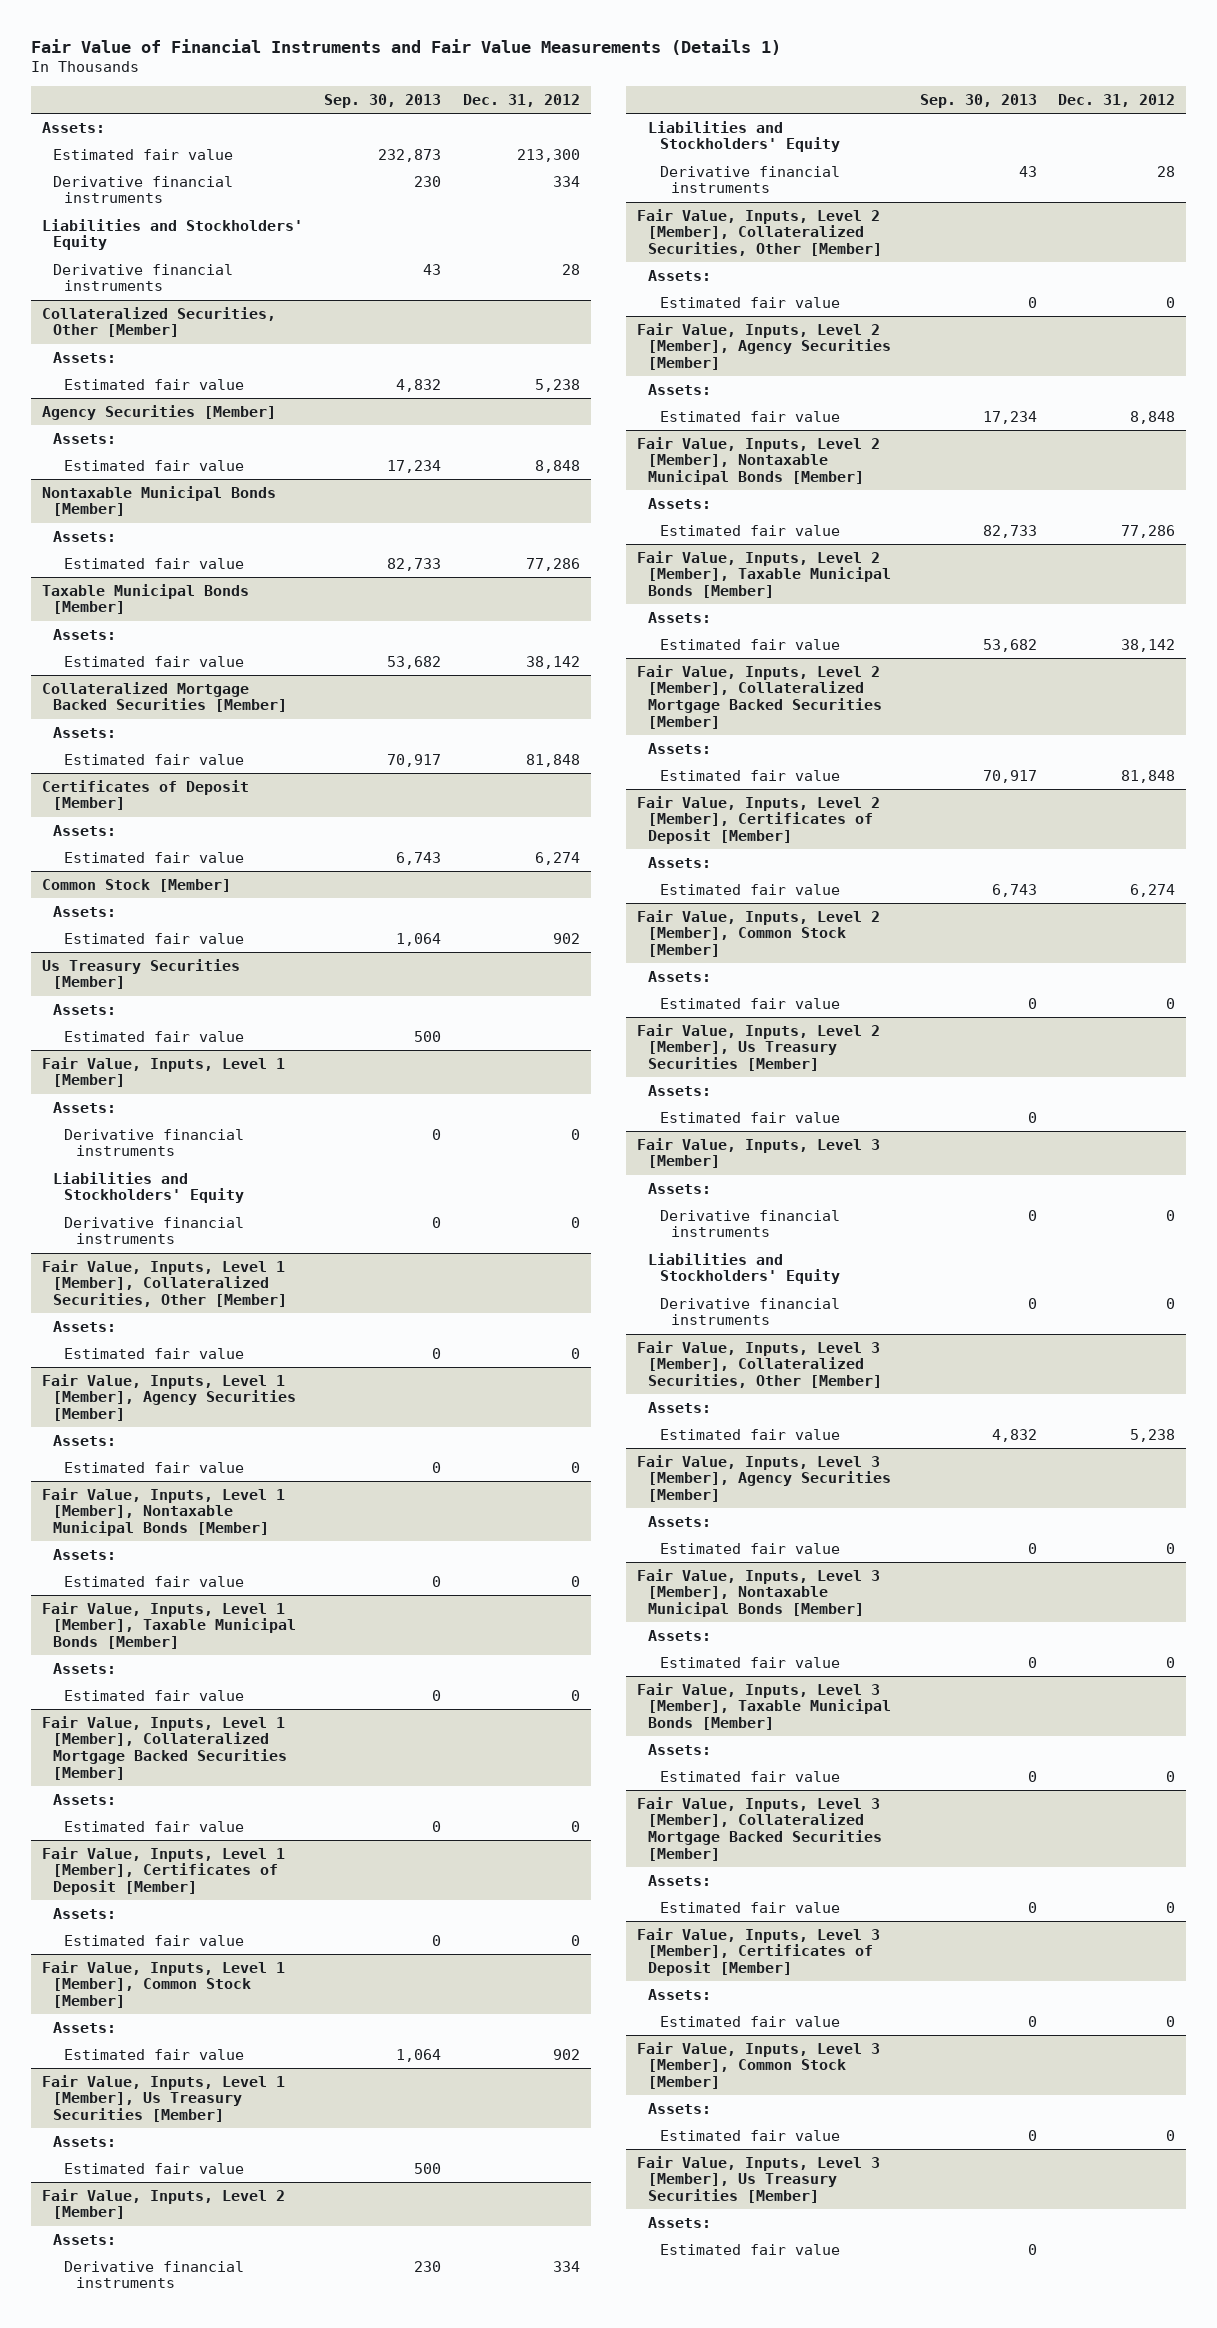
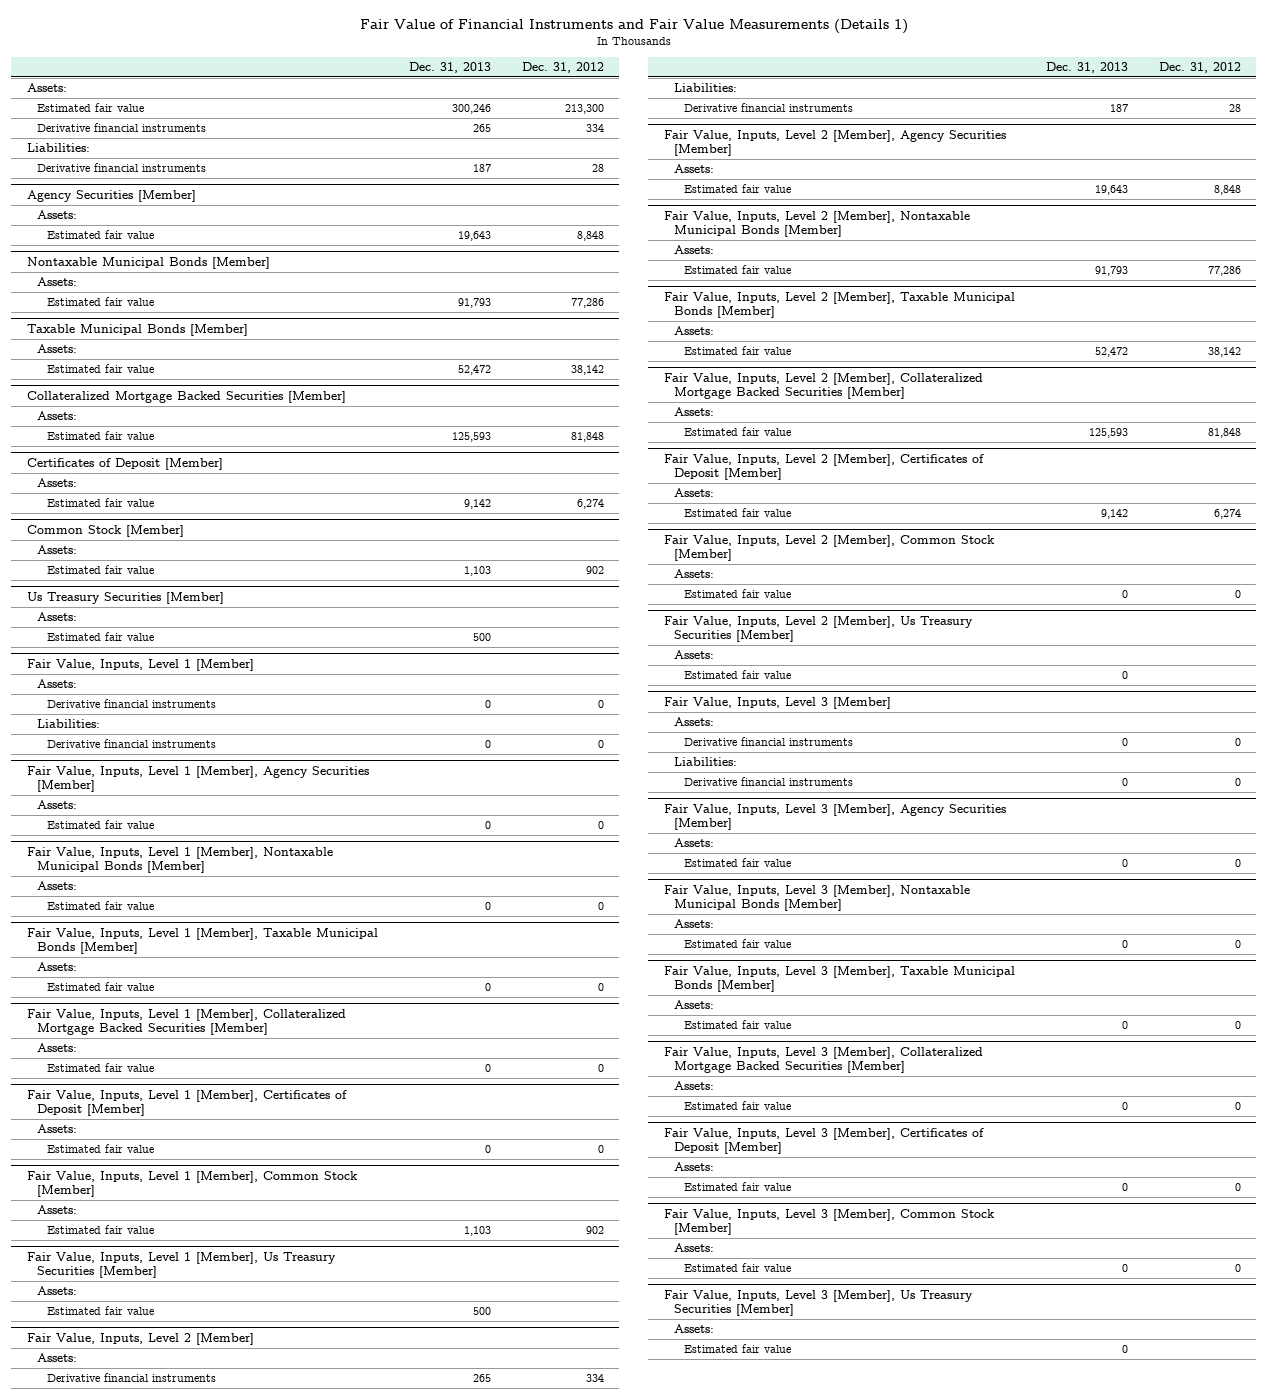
[324,94,442,109] Sep. 30, 2013 -> none
none -> [408,61,491,73] Dec. 31, 2013
[41,218,303,251] Liabilities and Stockholders' Equity -> [26,143,90,153] Liabilities:
[41,306,276,338] Collateralized Securities, Other [Member] -> none
[52,351,116,363] Assets: -> none
[64,378,245,390] Estimated fair value -> none
[52,1171,245,1204] Liabilities and Stockholders' Equity -> [36,719,100,729] Liabilities:
[41,1259,287,1308] Fair Value, Inputs, Level 1 [Member], Collateralized Securities, Other [Member] -> none
[52,1320,116,1332] Assets: -> none
[64,1347,245,1359] Estimated fair value -> none
[648,120,840,153] Liabilities and Stockholders' Equity -> [673,83,737,93] Liabilities:
[637,208,883,257] Fair Value, Inputs, Level 2 [Member], Collateralized Securities, Other [Member] -> none
[648,269,712,281] Assets: -> none
[659,296,840,308] Estimated fair value -> none
[648,1252,840,1285] Liabilities and Stockholders' Equity -> [673,757,737,767] Liabilities:
[637,1340,883,1389] Fair Value, Inputs, Level 3 [Member], Collateralized Securities, Other [Member] -> none
[648,1401,712,1413] Assets: -> none
[659,1428,840,1440] Estimated fair value -> none

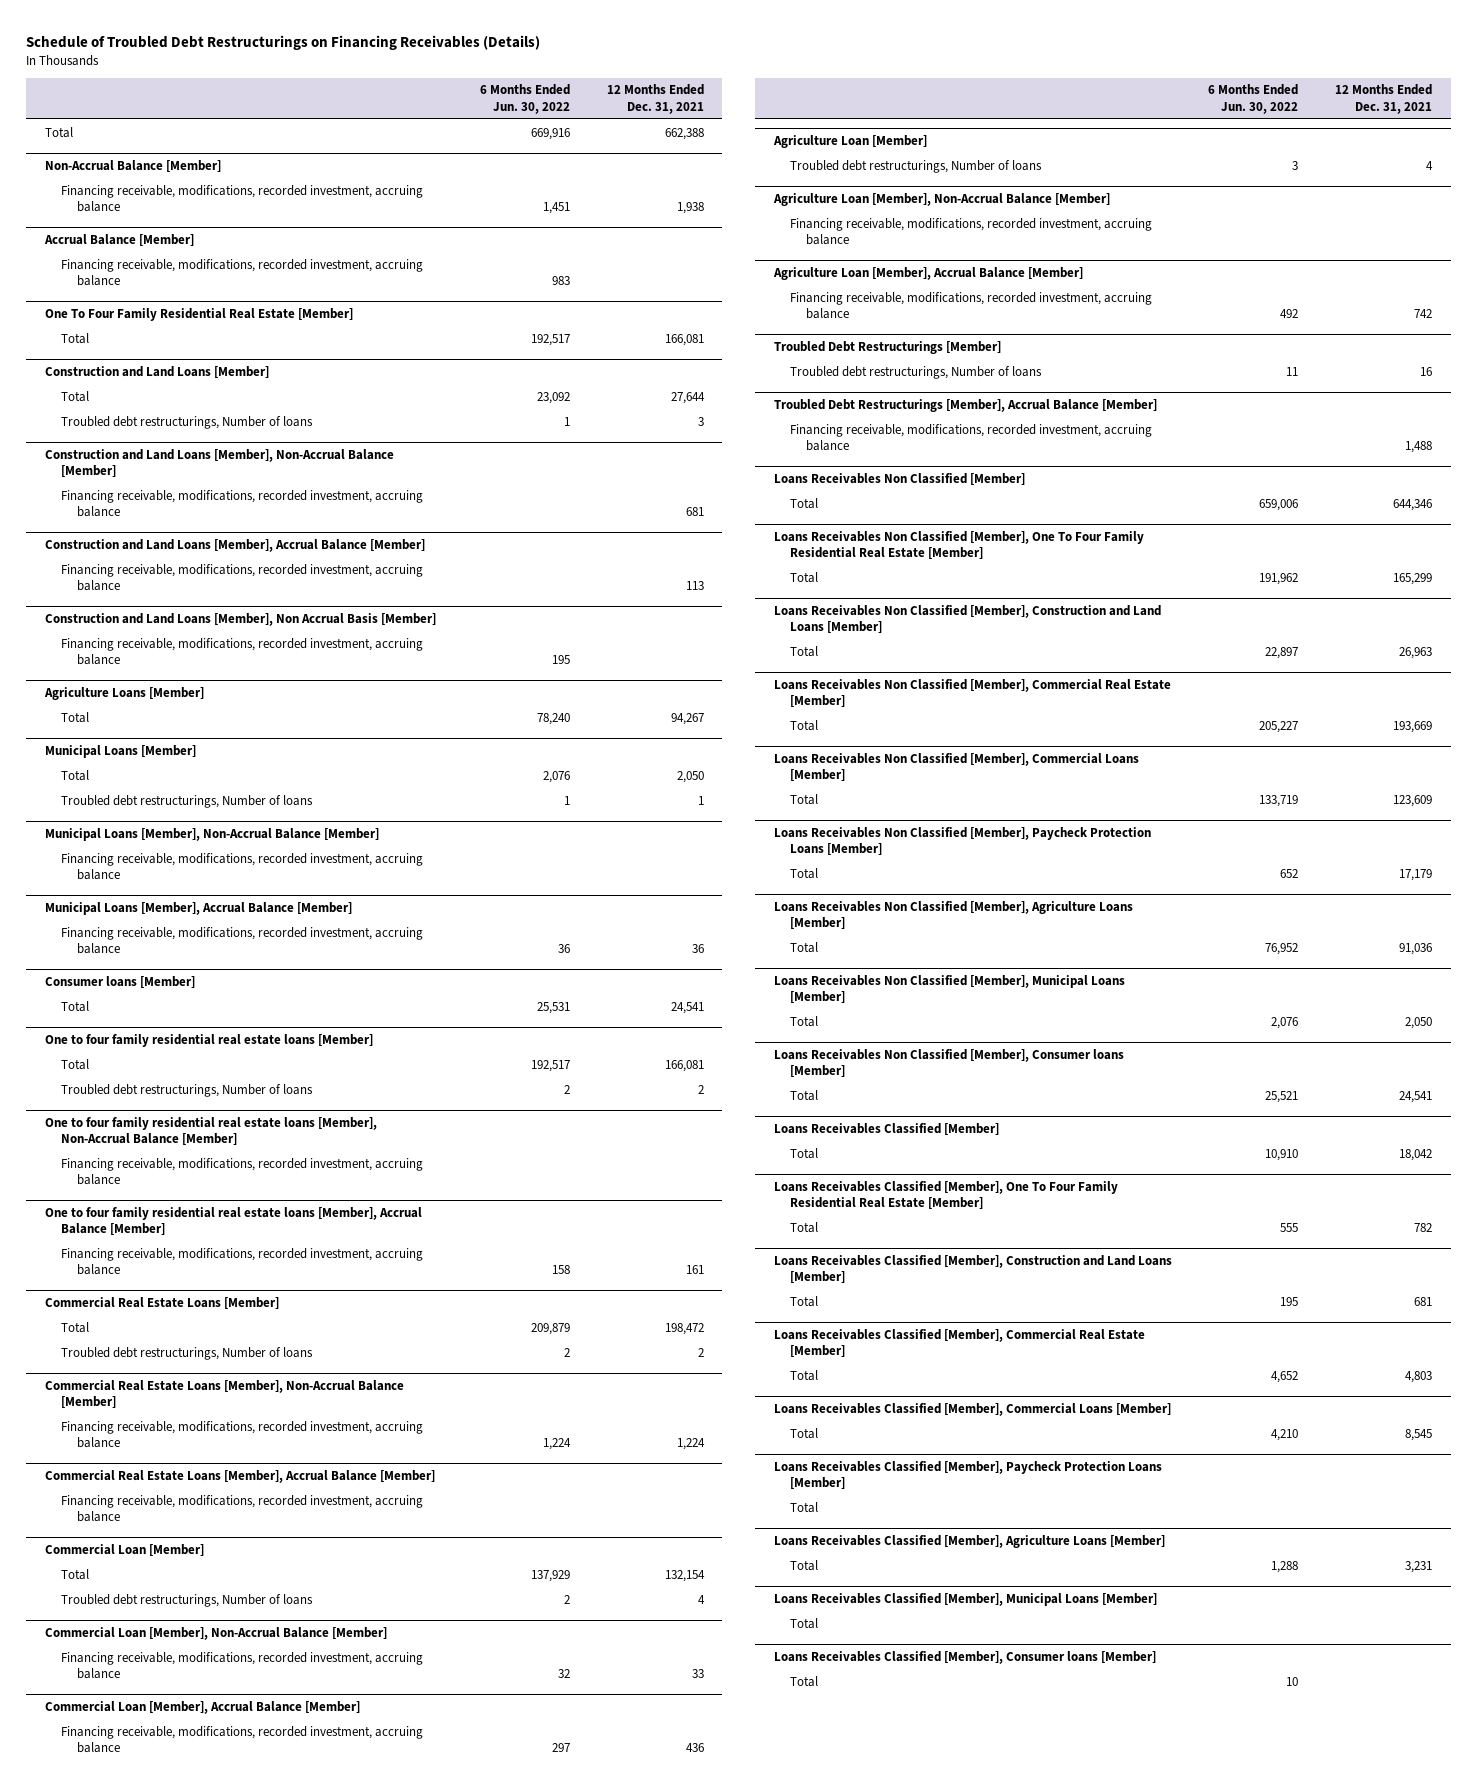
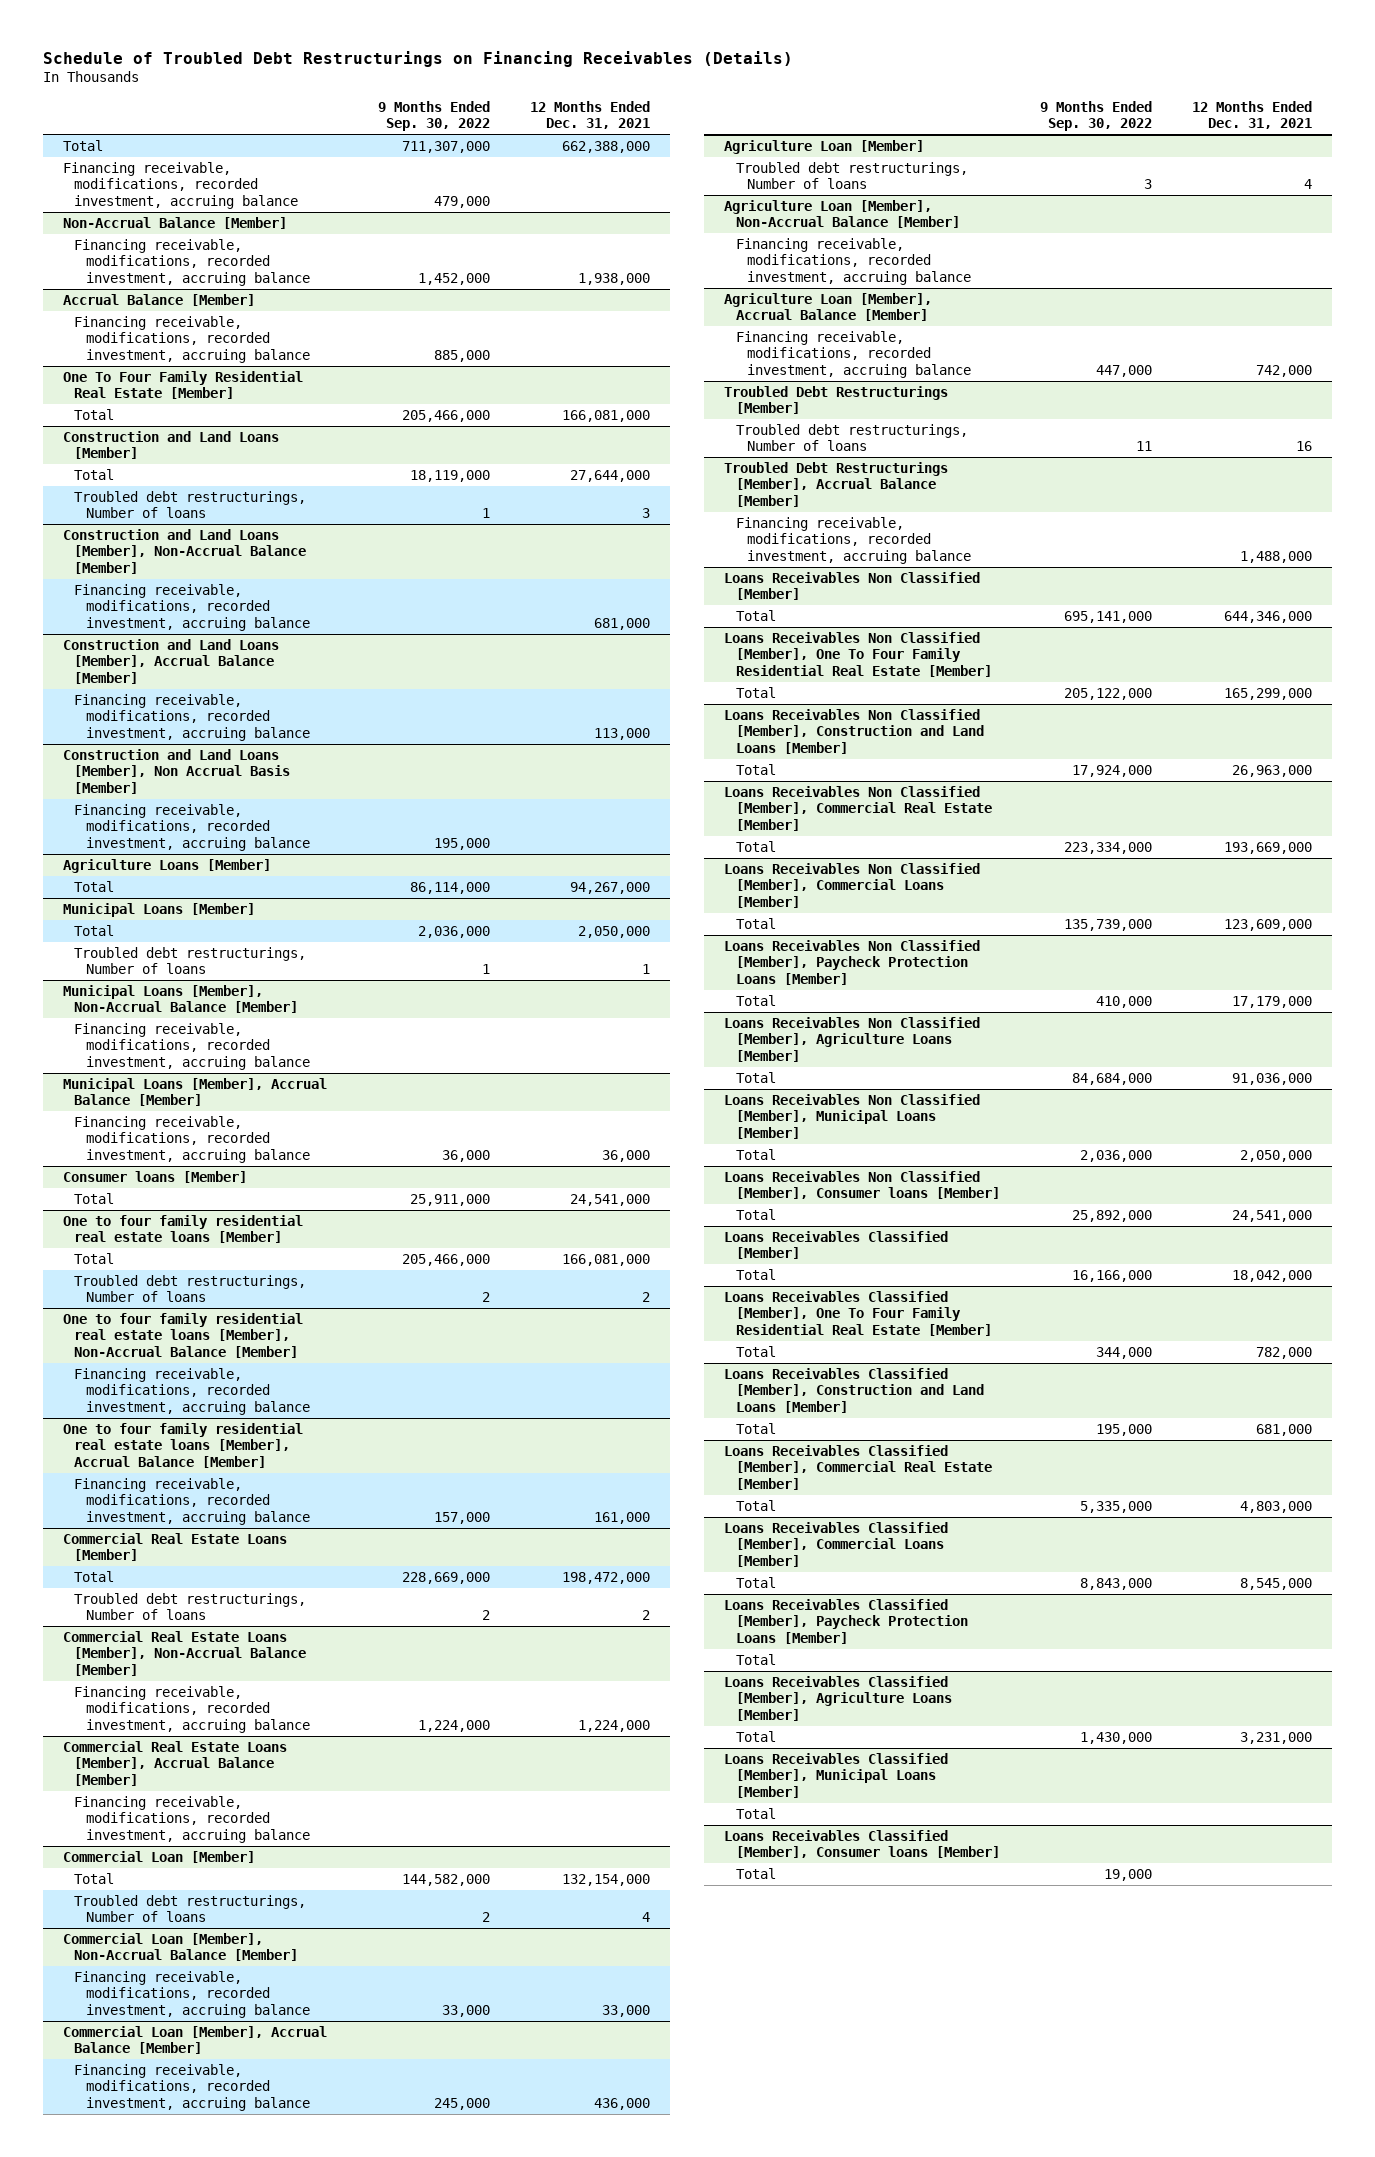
[479,84,570,114] 6 Months Ended Jun. 30, 2022 -> none
none -> [378,100,491,132] 9 Months Ended Sep. 30, 2022
[664,127,704,140] 662,388 -> [562,140,651,153] 662,388,000
none -> [63,161,299,209] Financing receivable, modifications, recorded investment, accruing balance
[676,202,704,215] 1,938 -> [578,272,651,285] 1,938,000
[664,333,704,346] 166,081 -> [562,409,651,422] 166,081,000
[670,391,705,404] 27,644 -> [570,469,651,482] 27,644,000
[685,507,704,517] 681 -> [594,617,651,630] 681,000
[685,581,704,591] 113 -> [594,727,651,740] 113,000
[670,712,704,725] 94,267 -> [570,881,651,894] 94,267,000
[676,770,704,783] 2,050 -> [578,925,651,938] 2,050,000
[691,944,704,954] 36 -> [602,1149,651,1162] 36,000
[670,1001,704,1014] 24,541 -> [570,1193,651,1206] 24,541,000
[664,1059,704,1072] 166,081 -> [562,1253,651,1266] 166,081,000
[685,1265,704,1275] 161 -> [594,1511,651,1524] 161,000
[664,1322,704,1335] 198,472 -> [562,1571,651,1584] 198,472,000
[676,1438,705,1451] 1,224 -> [578,1719,651,1732] 1,224,000
[664,1569,705,1582] 132,154 -> [562,1873,651,1886] 132,154,000
[691,1669,704,1679] 33 -> [602,2004,651,2017] 33,000
[685,1743,704,1753] 436 -> [594,2097,651,2110] 436,000
[1414,309,1433,319] 742 -> [1255,364,1312,377] 742,000
[1405,441,1433,454] 1,488 -> [1239,550,1312,563] 1,488,000
[1393,498,1433,511] 644,346 -> [1223,610,1312,623] 644,346,000
[1393,572,1433,585] 165,299 -> [1223,687,1312,700] 165,299,000
[1399,646,1433,659] 26,963 -> [1231,764,1312,777] 26,963,000
[1393,720,1433,733] 193,669 -> [1223,841,1312,854] 193,669,000
[1393,794,1433,807] 123,609 -> [1223,918,1312,931] 123,609,000
[1399,868,1433,881] 17,179 -> [1231,995,1312,1008] 17,179,000
[1399,942,1433,955] 91,036 -> [1231,1072,1312,1085] 91,036,000
[1405,1016,1433,1029] 2,050 -> [1239,1149,1312,1162] 2,050,000
[1399,1090,1433,1103] 24,541 -> [1231,1209,1312,1222] 24,541,000
[1399,1148,1433,1161] 18,042 -> [1231,1269,1312,1282] 18,042,000
[1414,1222,1433,1232] 782 -> [1255,1346,1312,1359] 782,000
[1414,1296,1433,1306] 681 -> [1255,1423,1312,1436] 681,000
[1405,1370,1433,1383] 4,803 -> [1239,1500,1312,1513] 4,803,000
[1405,1428,1433,1441] 8,545 -> [1239,1577,1312,1590] 8,545,000
[1405,1560,1433,1573] 3,231 -> [1239,1731,1312,1744] 3,231,000

